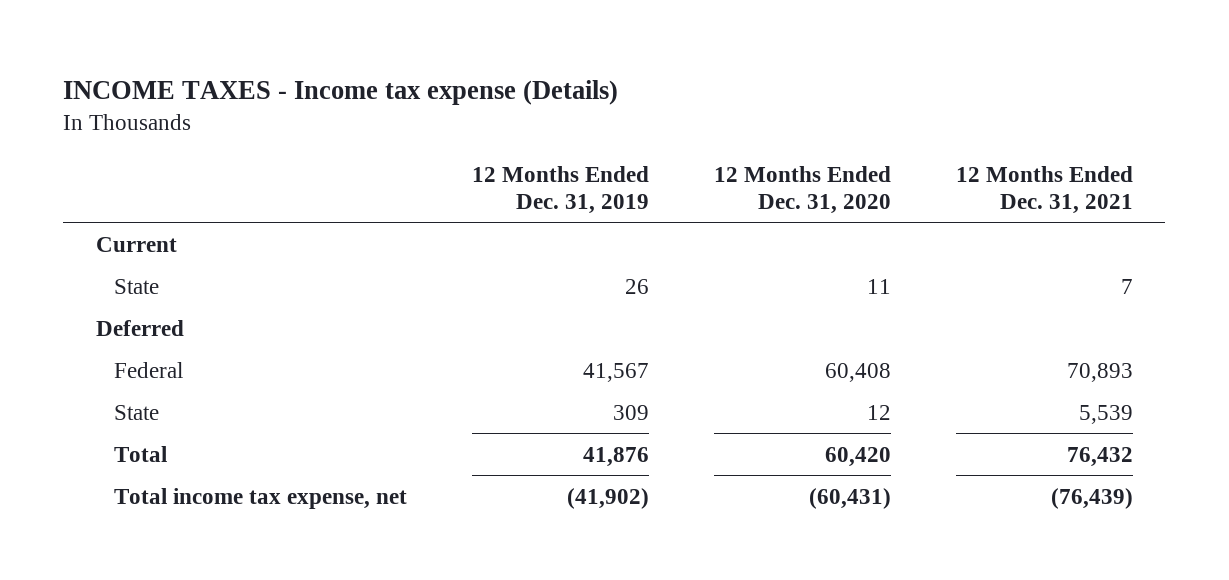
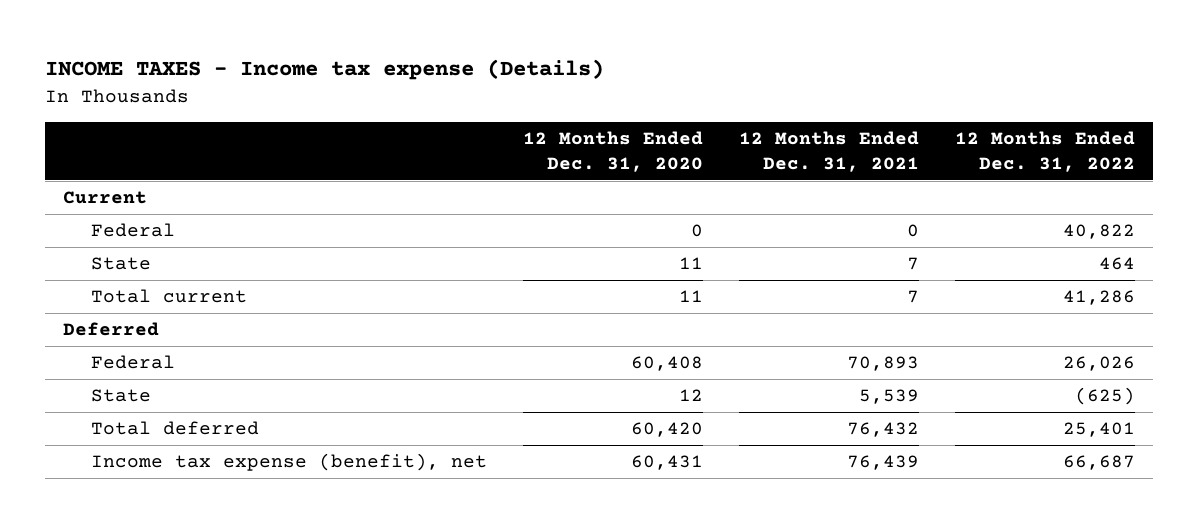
[472,165,650,214] 12 Months Ended Dec. 31, 2019 -> none
none -> [954,130,1135,173] 12 Months Ended Dec. 31, 2022
none -> [90,222,175,237] Federal
none -> [90,288,247,303] Total current
[114,445,168,462] Total -> [90,420,259,435] Total deferred
[114,487,408,509] Total income tax expense, net -> [90,452,487,471] Income tax expense (benefit), net
[809,487,892,509] (60,431) -> [630,454,703,470] 60,431
[1050,487,1133,509] (76,439) -> [846,454,919,470] 76,439

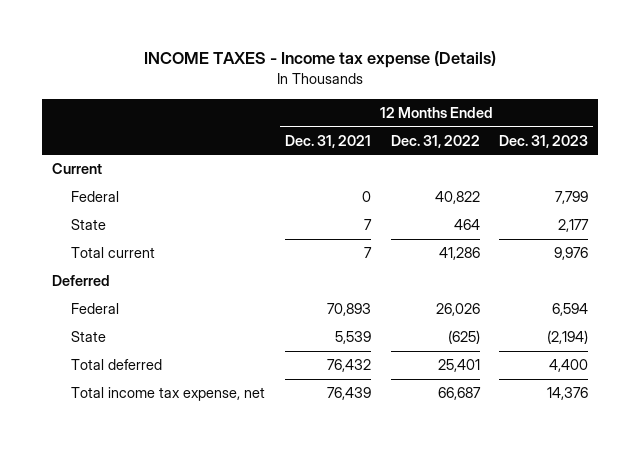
[522,130,703,173] 12 Months Ended Dec. 31, 2020 -> none
none -> [499,134,589,148] Dec. 31, 2023
[90,452,487,471] Income tax expense (benefit), net -> [71,387,266,402] Total income tax expense, net

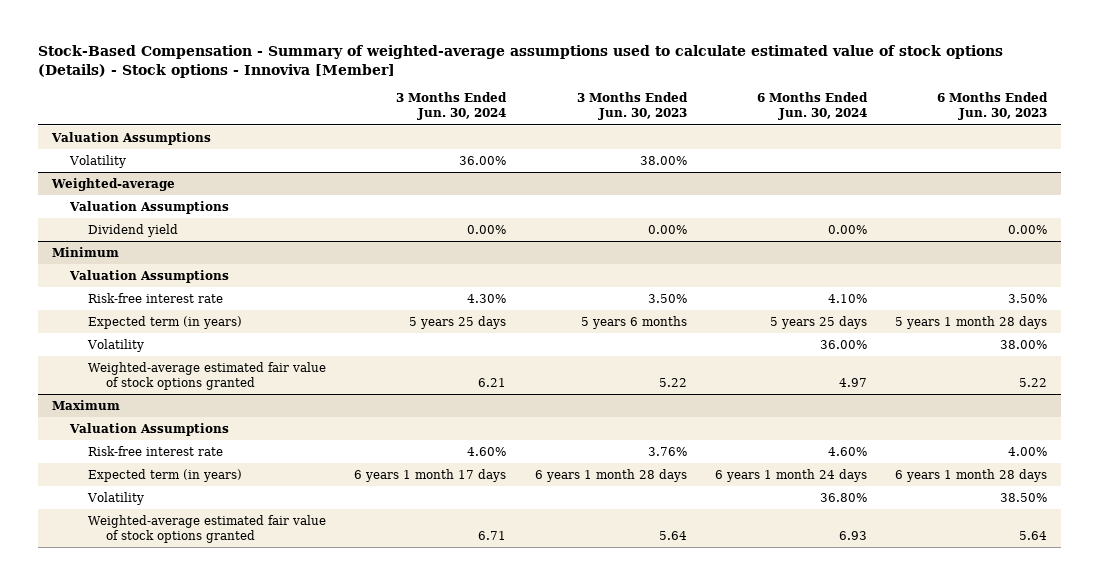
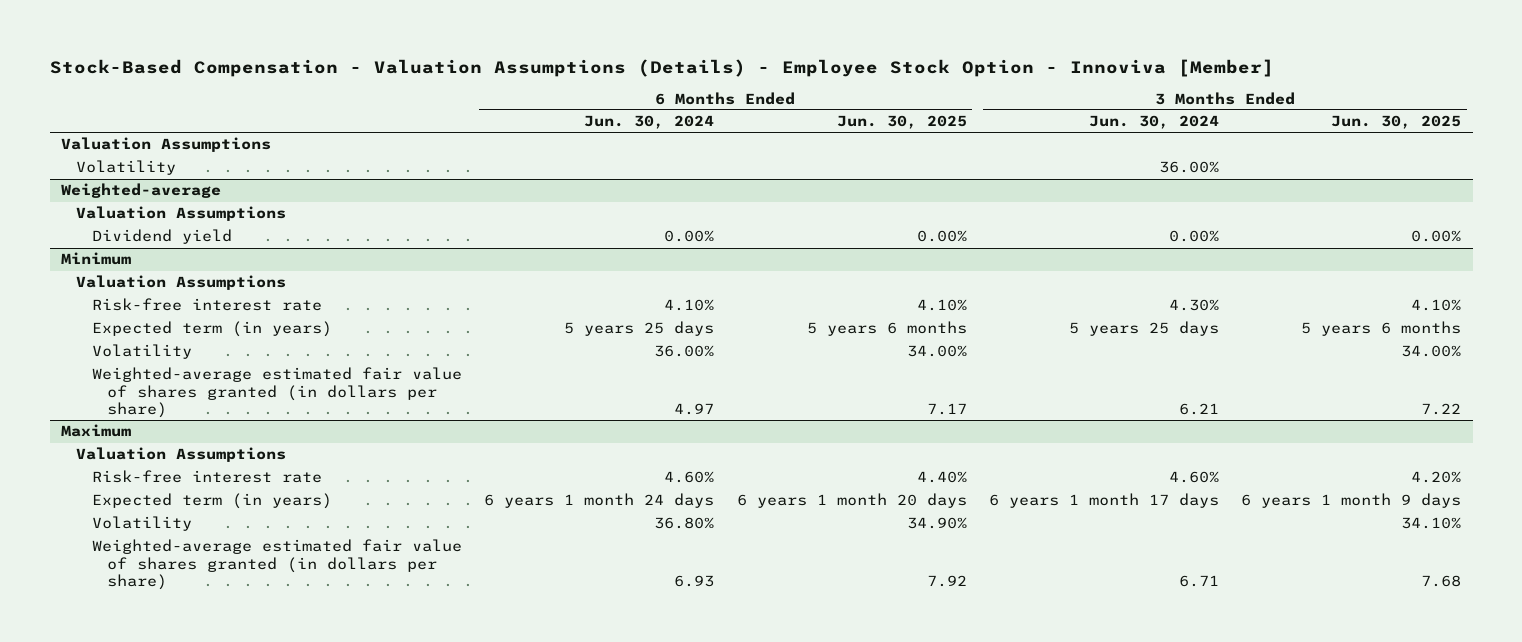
[37,45,1003,78] Stock-Based Compensation - Summary of weighted-average assumptions used to calculate estimated value of stock options (Details) - Stock options - Innoviva [Member] -> [49,58,1274,77] Stock-Based Compensation - Valuation Assumptions (Details) - Employee Stock Option - Innoviva [Member]
[576,92,688,121] 3 Months Ended Jun. 30, 2023 -> none
[937,92,1049,121] 6 Months Ended Jun. 30, 2023 -> none
none -> [836,115,967,130] Jun. 30, 2025
none -> [1331,115,1462,130] Jun. 30, 2025
[88,361,327,390] Weighted-average estimated fair value of stock options granted -> [91,367,462,419] Weighted-average estimated fair value of shares granted (in dollars per share)
[88,514,327,543] Weighted-average estimated fair value of stock options granted -> [91,539,462,591] Weighted-average estimated fair value of shares granted (in dollars per share)

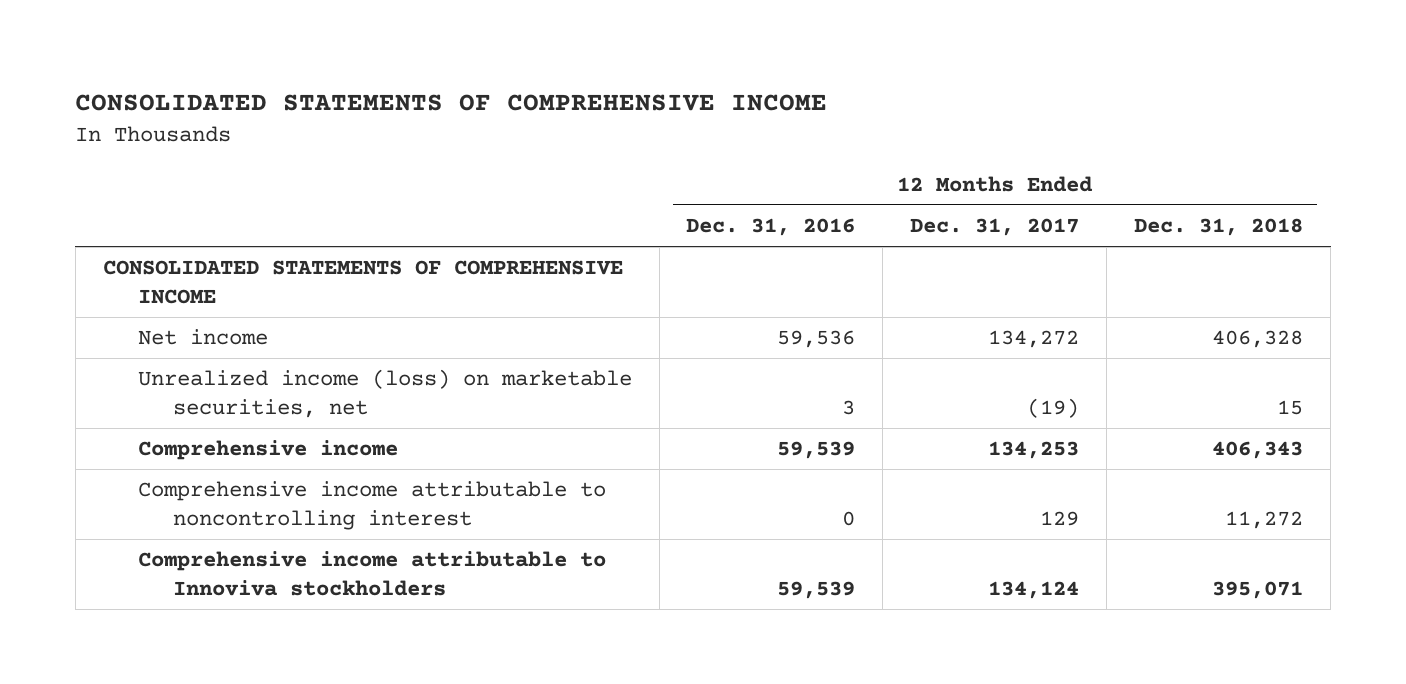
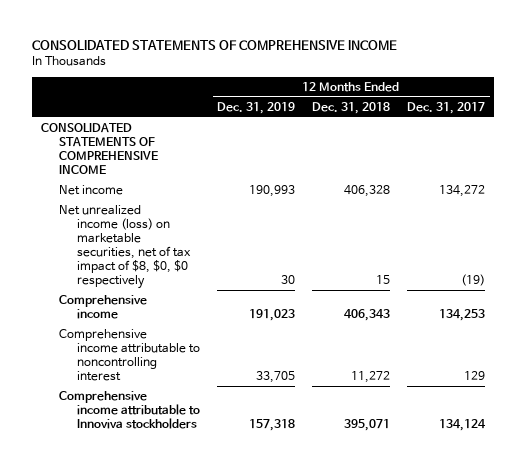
[686,218,856,237] Dec. 31, 2016 -> none
none -> [216,102,295,115] Dec. 31, 2019
[137,369,632,419] Unrealized income (loss) on marketable securities, net -> [58,205,191,290] Net unrealized income (loss) on marketable securities, net of tax impact of $8, $0, $0 respectively

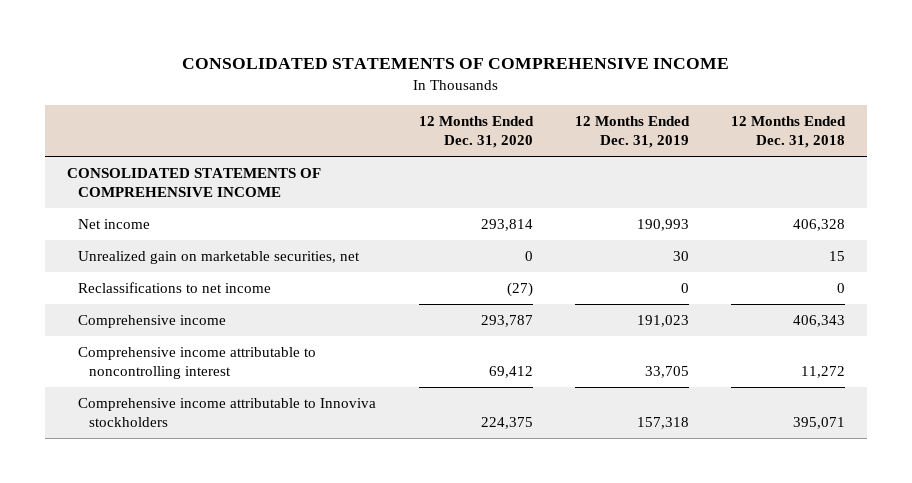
[407,102,486,115] Dec. 31, 2017 -> none
none -> [418,115,534,149] 12 Months Ended Dec. 31, 2020
[58,205,191,290] Net unrealized income (loss) on marketable securities, net of tax impact of $8, $0, $0 respectively -> [78,250,361,264] Unrealized gain on marketable securities, net
none -> [78,281,272,293] Reclassifications to net income

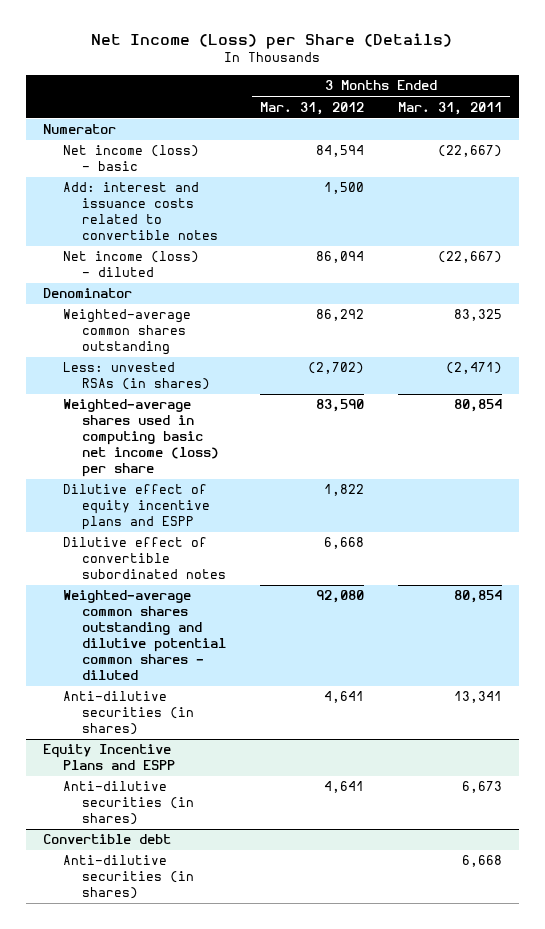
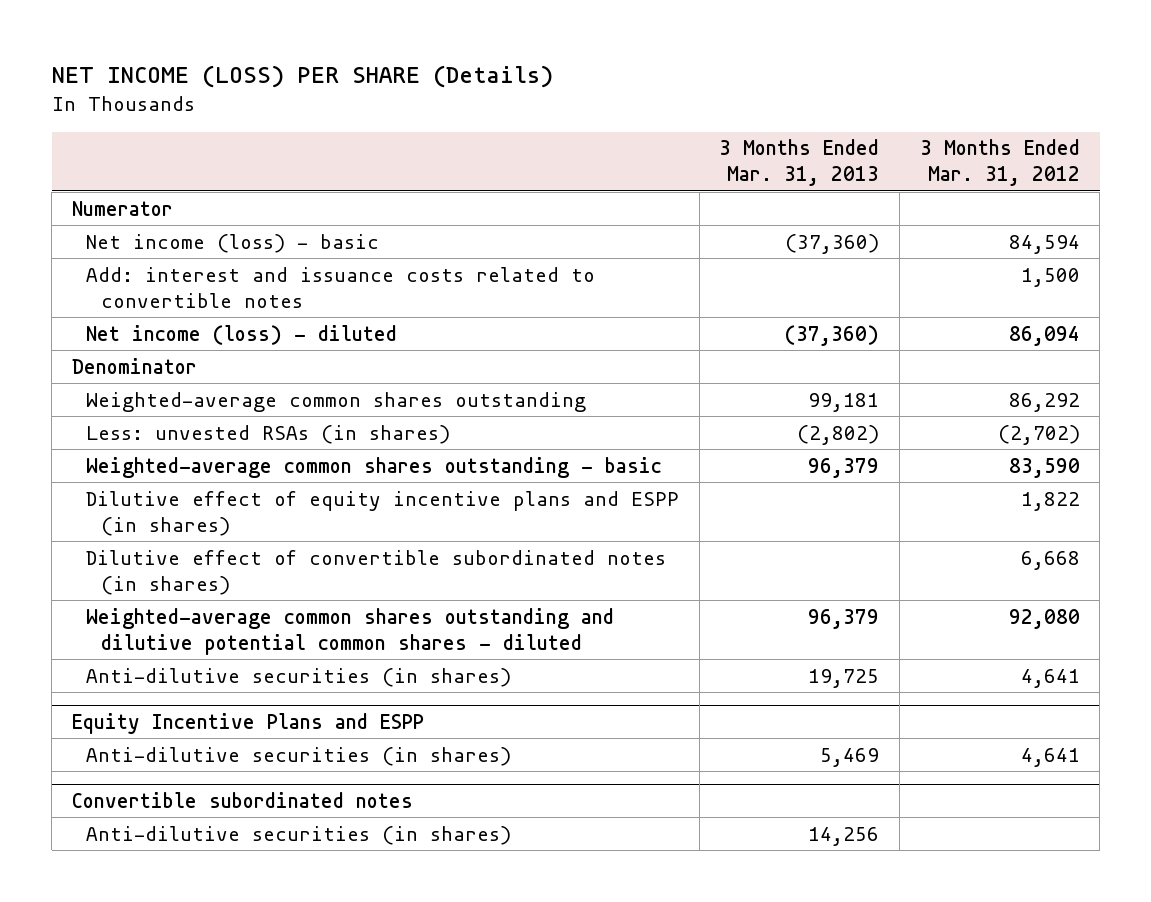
[91,33,453,50] Net Income (Loss) per Share (Details) -> [51,65,553,89] NET INCOME (LOSS) PER SHARE (Details)
[398,101,503,115] Mar. 31, 2011 -> none
none -> [719,139,880,187] 3 Months Ended Mar. 31, 2013
[62,399,220,478] Weighted-average shares used in computing basic net income (loss) per share -> [86,456,663,478] Weighted-average common shares outstanding - basic
[62,484,211,531] Dilutive effect of equity incentive plans and ESPP -> [86,490,680,536] Dilutive effect of equity incentive plans and ESPP (in shares)
[62,537,227,580] Dilutive effect of convertible subordinated notes -> [86,549,667,595] Dilutive effect of convertible subordinated notes (in shares)
[42,834,171,845] Convertible debt -> none
none -> [71,791,413,808] Convertible subordinated notes

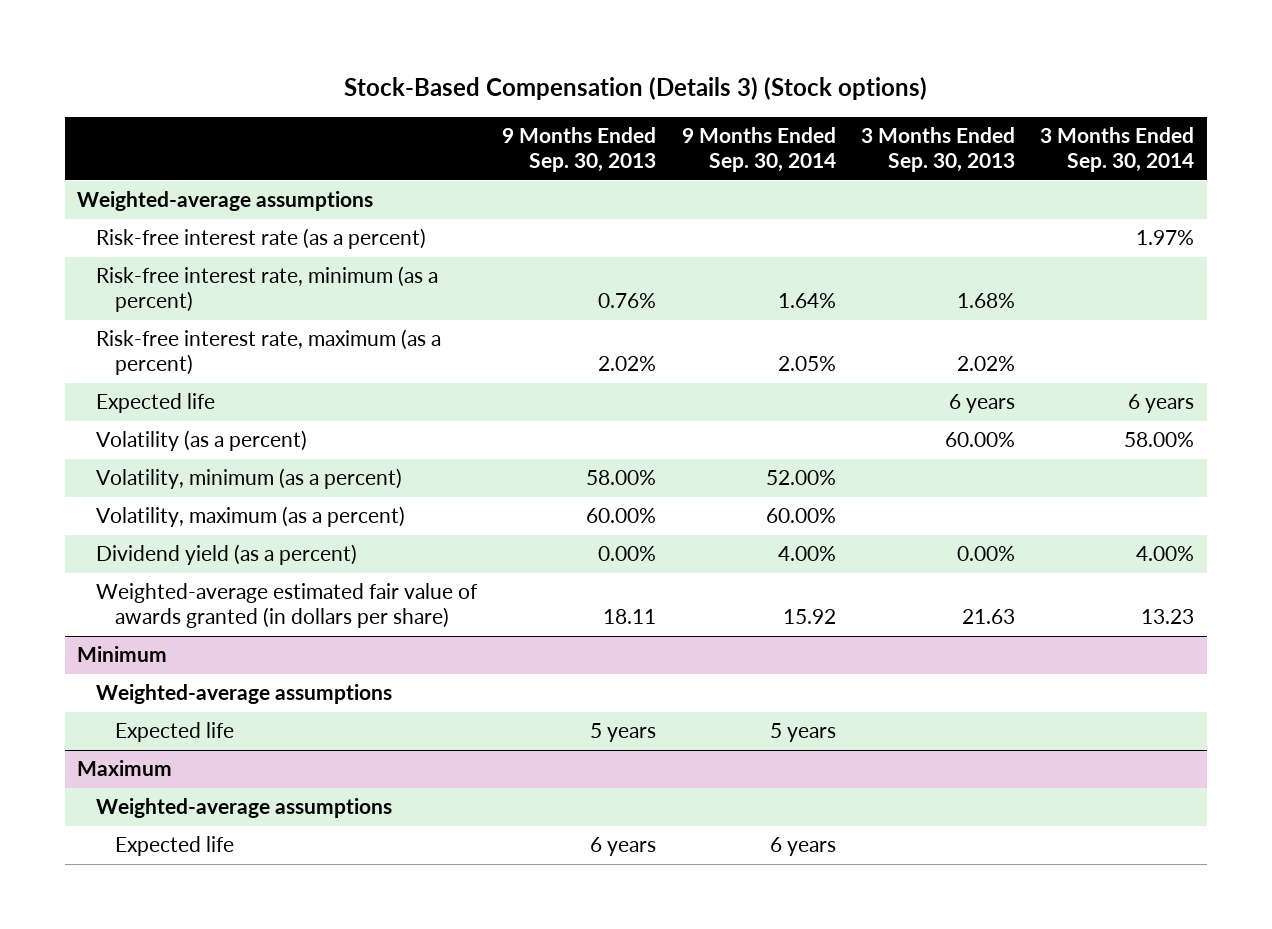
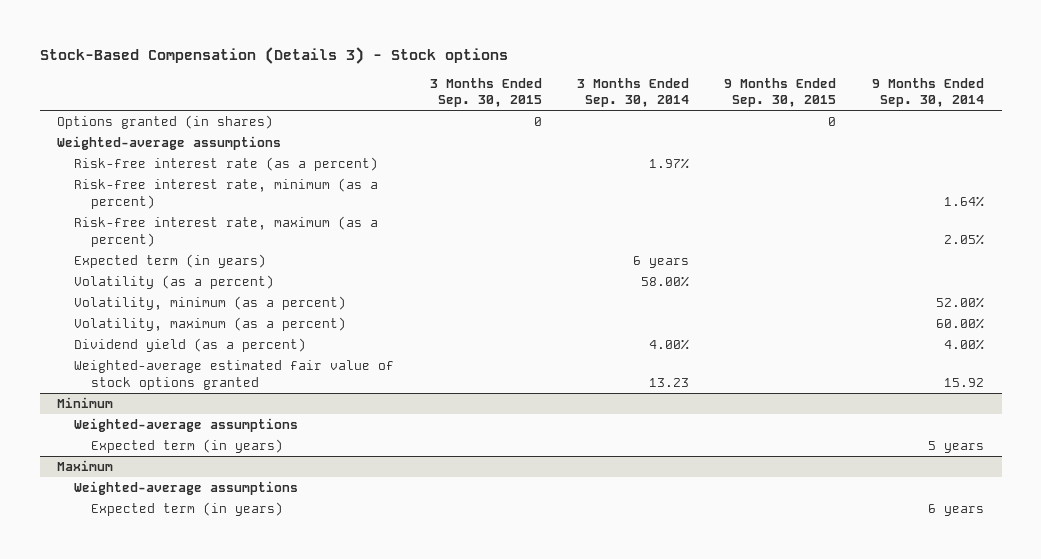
[343,77,927,101] Stock-Based Compensation (Details 3) (Stock options) -> [39,46,508,64] Stock-Based Compensation (Details 3) - Stock options
[502,127,657,173] 9 Months Ended Sep. 30, 2013 -> none
[860,127,1015,173] 3 Months Ended Sep. 30, 2013 -> none
none -> [429,77,542,108] 3 Months Ended Sep. 30, 2015
none -> [724,77,837,108] 9 Months Ended Sep. 30, 2015
none -> [57,114,274,129] Options granted (in shares)
[96,393,216,414] Expected life -> [74,253,267,268] Expected term (in years)
[96,583,479,629] Weighted-average estimated fair value of awards granted (in dollars per share) -> [74,359,395,390] Weighted-average estimated fair value of stock options granted
[114,722,234,743] Expected life -> [90,438,283,453] Expected term (in years)
[114,836,234,857] Expected life -> [90,501,283,516] Expected term (in years)

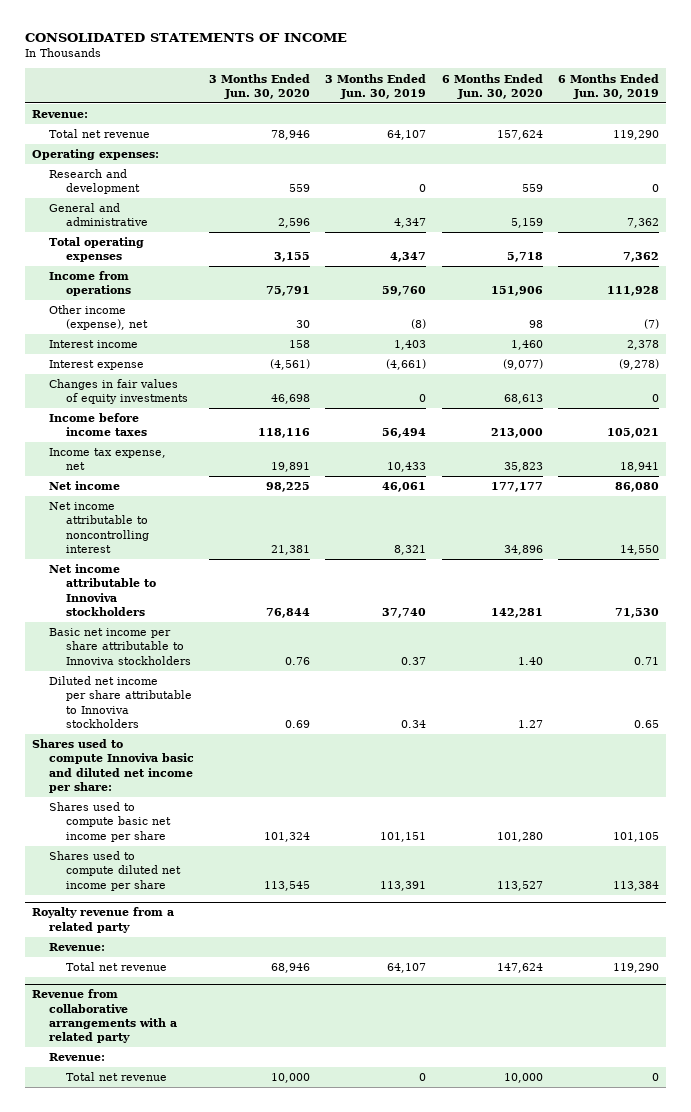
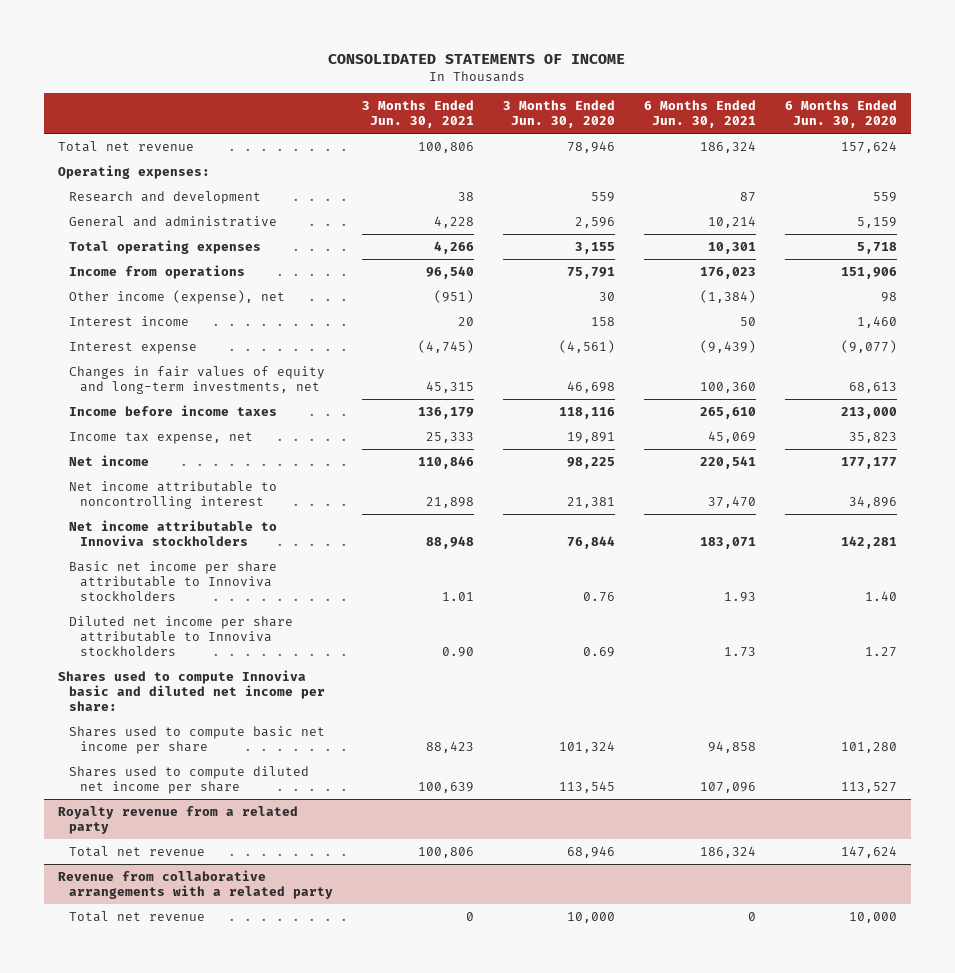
[325,73,427,99] 3 Months Ended Jun. 30, 2019 -> none
[557,73,659,99] 6 Months Ended Jun. 30, 2019 -> none
none -> [362,100,475,129] 3 Months Ended Jun. 30, 2021
none -> [643,100,756,129] 6 Months Ended Jun. 30, 2021
[32,110,89,119] Revenue: -> none
[49,379,189,405] Changes in fair values of equity investments -> [69,365,326,394] Changes in fair values of equity and long-term investments, net
[49,943,106,952] Revenue: -> none
[49,1053,106,1062] Revenue: -> none

